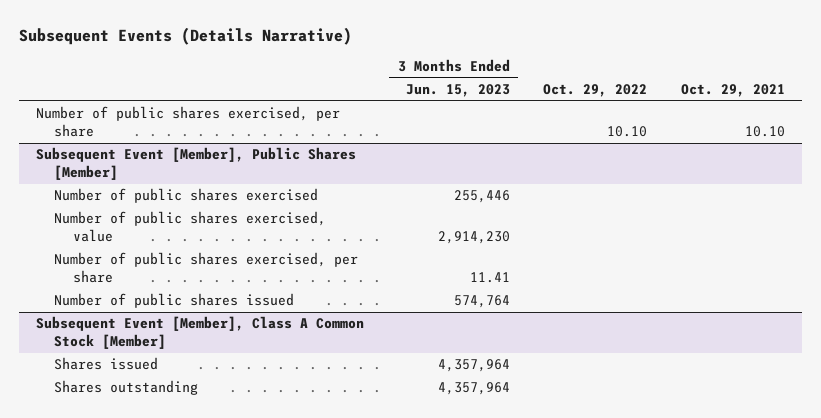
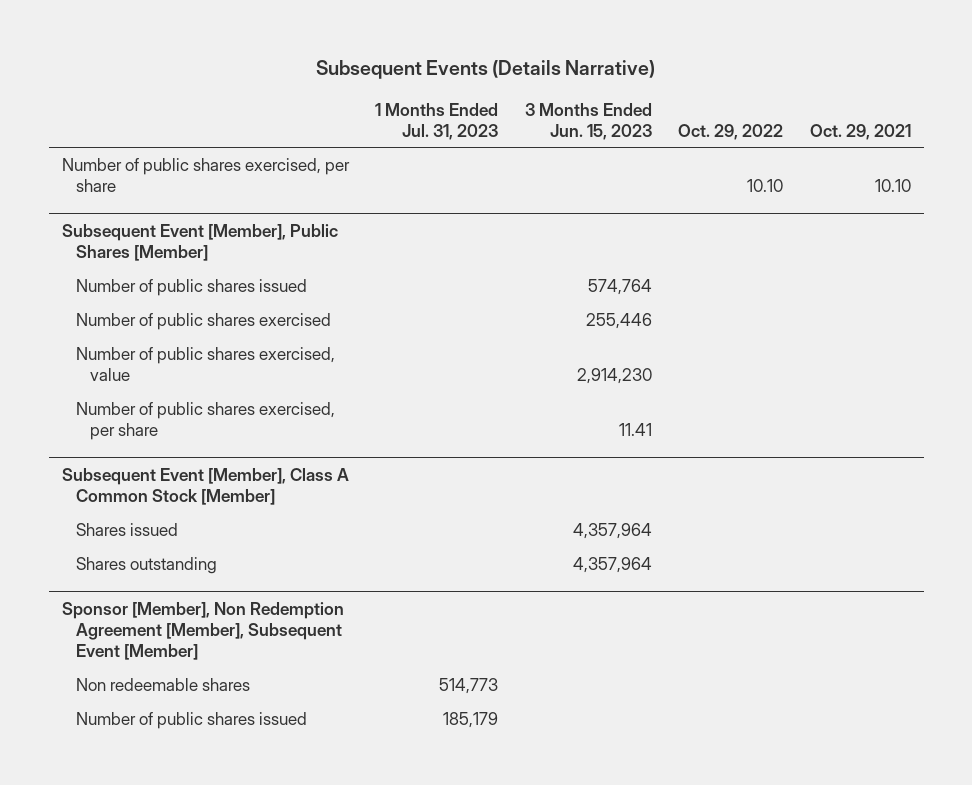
none -> [375,102,499,140] 1 Months Ended Jul. 31, 2023
[54,293,295,309] Number of public shares issued -> [75,279,307,297] Number of public shares issued
none -> [61,601,344,661] Sponsor [Member], Non Redemption Agreement [Member], Subsequent Event [Member]
none -> [75,678,250,692] Non redeemable shares
none -> [75,712,307,730] Number of public shares issued

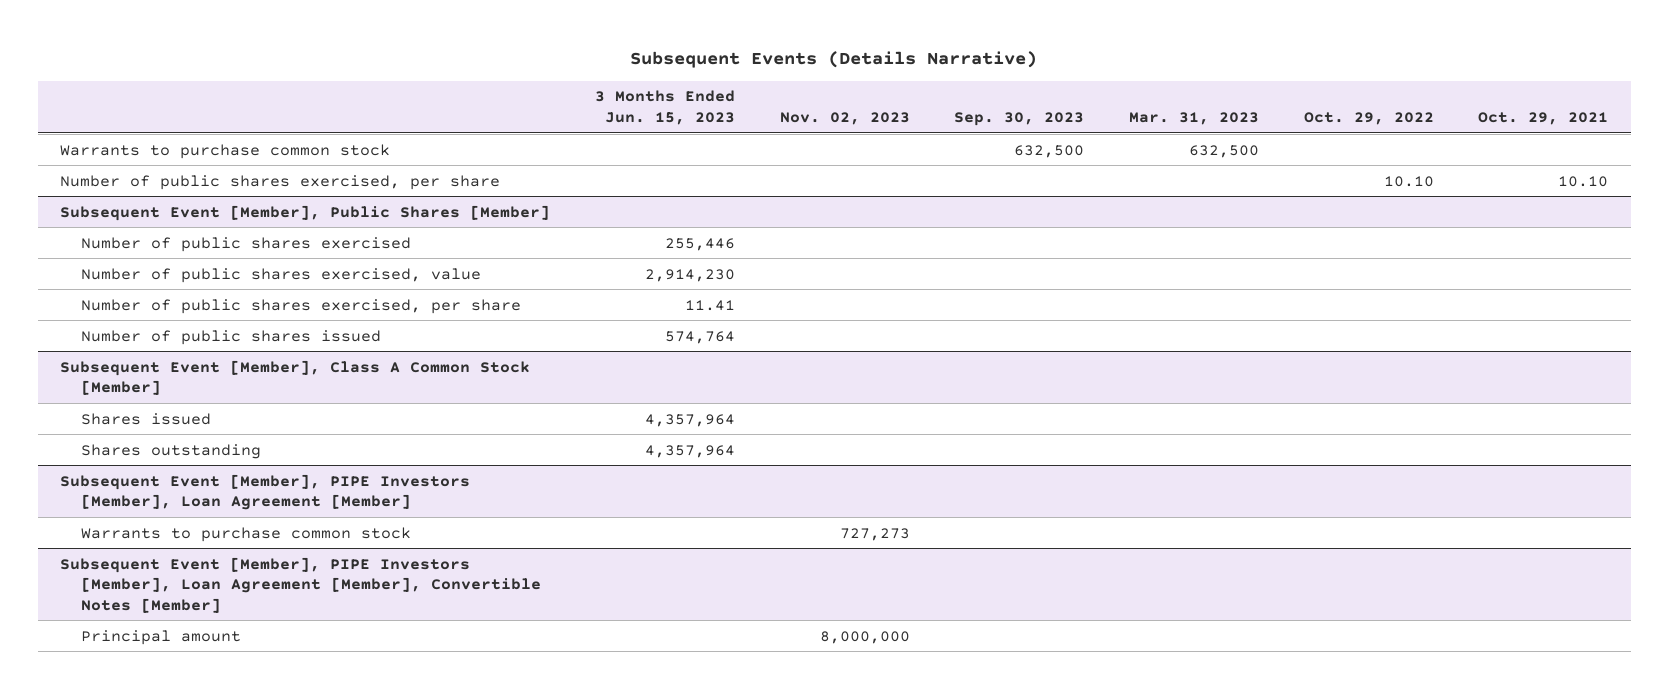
[375,102,499,140] 1 Months Ended Jul. 31, 2023 -> none
none -> [779,111,910,125] Nov. 02, 2023
none -> [954,111,1085,126] Sep. 30, 2023
none -> [1128,111,1259,125] Mar. 31, 2023
none -> [60,143,391,159] Warrants to purchase common stock
[75,279,307,297] Number of public shares issued -> [80,329,381,345] Number of public shares issued
[61,601,344,661] Sponsor [Member], Non Redemption Agreement [Member], Subsequent Event [Member] -> none
[75,678,250,692] Non redeemable shares -> none
[75,712,307,730] Number of public shares issued -> none
none -> [60,473,471,511] Subsequent Event [Member], PIPE Investors [Member], Loan Agreement [Member]
none -> [80,526,411,542] Warrants to purchase common stock
none -> [60,556,541,613] Subsequent Event [Member], PIPE Investors [Member], Loan Agreement [Member], Convertible Notes [Member]
none -> [80,629,241,645] Principal amount

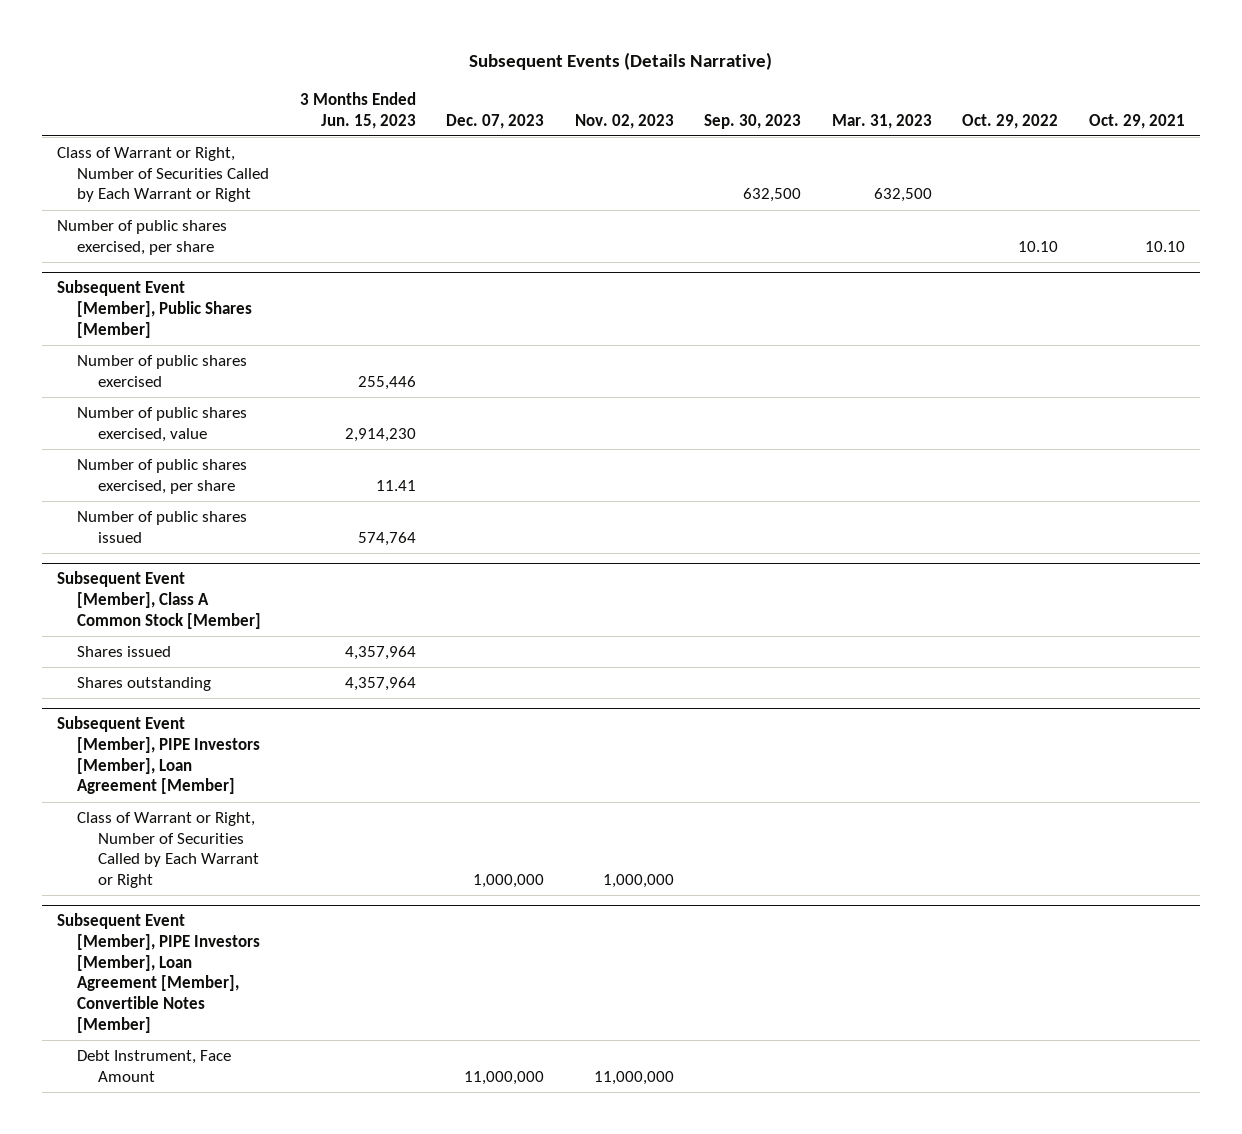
none -> [446,113,545,129] Dec. 07, 2023
[60,143,391,159] Warrants to purchase common stock -> [57,147,270,203] Class of Warrant or Right, Number of Securities Called by Each Warrant or Right
[80,526,411,542] Warrants to purchase common stock -> none
none -> [77,812,259,888] Class of Warrant or Right, Number of Securities Called by Each Warrant or Right
[80,629,241,645] Principal amount -> [77,1050,232,1082] Debt Instrument, Face Amount
[819,630,910,644] 8,000,000 -> [593,1070,674,1085] 11,000,000

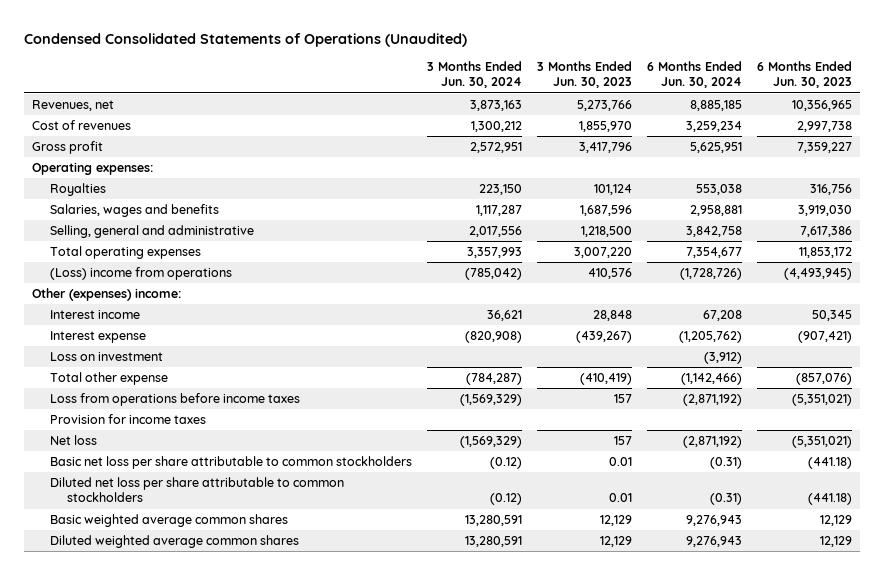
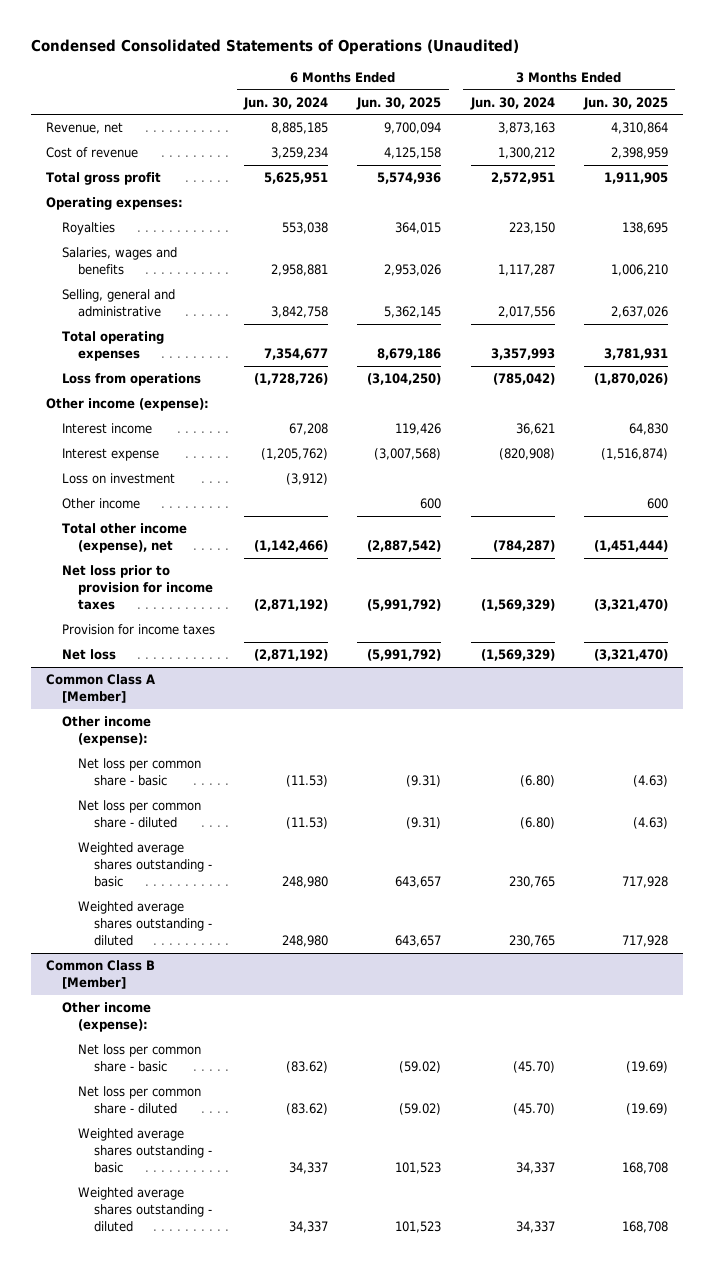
[537,61,633,89] 3 Months Ended Jun. 30, 2023 -> none
[757,61,853,89] 6 Months Ended Jun. 30, 2023 -> none
none -> [356,96,442,110] Jun. 30, 2025
none -> [583,96,669,110] Jun. 30, 2025
[32,100,115,112] Revenues, net -> [45,122,123,135] Revenue, net
[32,120,132,131] Cost of revenues -> [45,147,138,159] Cost of revenue
[32,141,104,155] Gross profit -> [45,172,161,186] Total gross profit
[49,267,232,281] (Loss) income from operations -> [61,373,201,387] Loss from operations
[32,288,182,302] Other (expenses) income: -> [45,398,209,412] Other income (expense):
none -> [61,498,140,510] Other income
[49,372,168,386] Total other expense -> [61,523,187,554] Total other income (expense), net
[49,393,300,407] Loss from operations before income taxes -> [61,565,213,610] Net loss prior to provision for income taxes
none -> [45,674,155,704] Common Class A [Member]
none -> [61,716,151,747] Other income (expense):
[49,456,412,470] Basic net loss per share attributable to common stockholders -> [77,758,201,787] Net loss per common share - basic
[489,457,522,470] (0.12) -> [519,775,555,788] (6.80)
[710,457,743,470] (0.31) -> [286,775,329,788] (11.53)
[49,477,344,503] Diluted net loss per share attributable to common stockholders -> [77,800,201,829] Net loss per common share - diluted
[489,493,522,506] (0.12) -> [519,817,555,830] (6.80)
[710,493,743,506] (0.31) -> [286,817,329,830] (11.53)
[49,514,288,528] Basic weighted average common shares -> [77,842,212,887] Weighted average shares outstanding - basic
[464,515,522,527] 13,280,591 -> [508,875,555,888] 230,765
[686,515,743,527] 9,276,943 -> [282,875,329,888] 248,980
[49,535,299,549] Diluted weighted average common shares -> [77,901,212,946] Weighted average shares outstanding - diluted
[464,536,522,548] 13,280,591 -> [508,934,555,947] 230,765
[686,536,743,548] 9,276,943 -> [282,934,329,947] 248,980
none -> [45,960,155,990] Common Class B [Member]
none -> [61,1002,151,1033] Other income (expense):
none -> [77,1044,201,1073] Net loss per common share - basic
none -> [77,1086,201,1115] Net loss per common share - diluted
none -> [77,1128,212,1173] Weighted average shares outstanding - basic
none -> [77,1187,212,1232] Weighted average shares outstanding - diluted

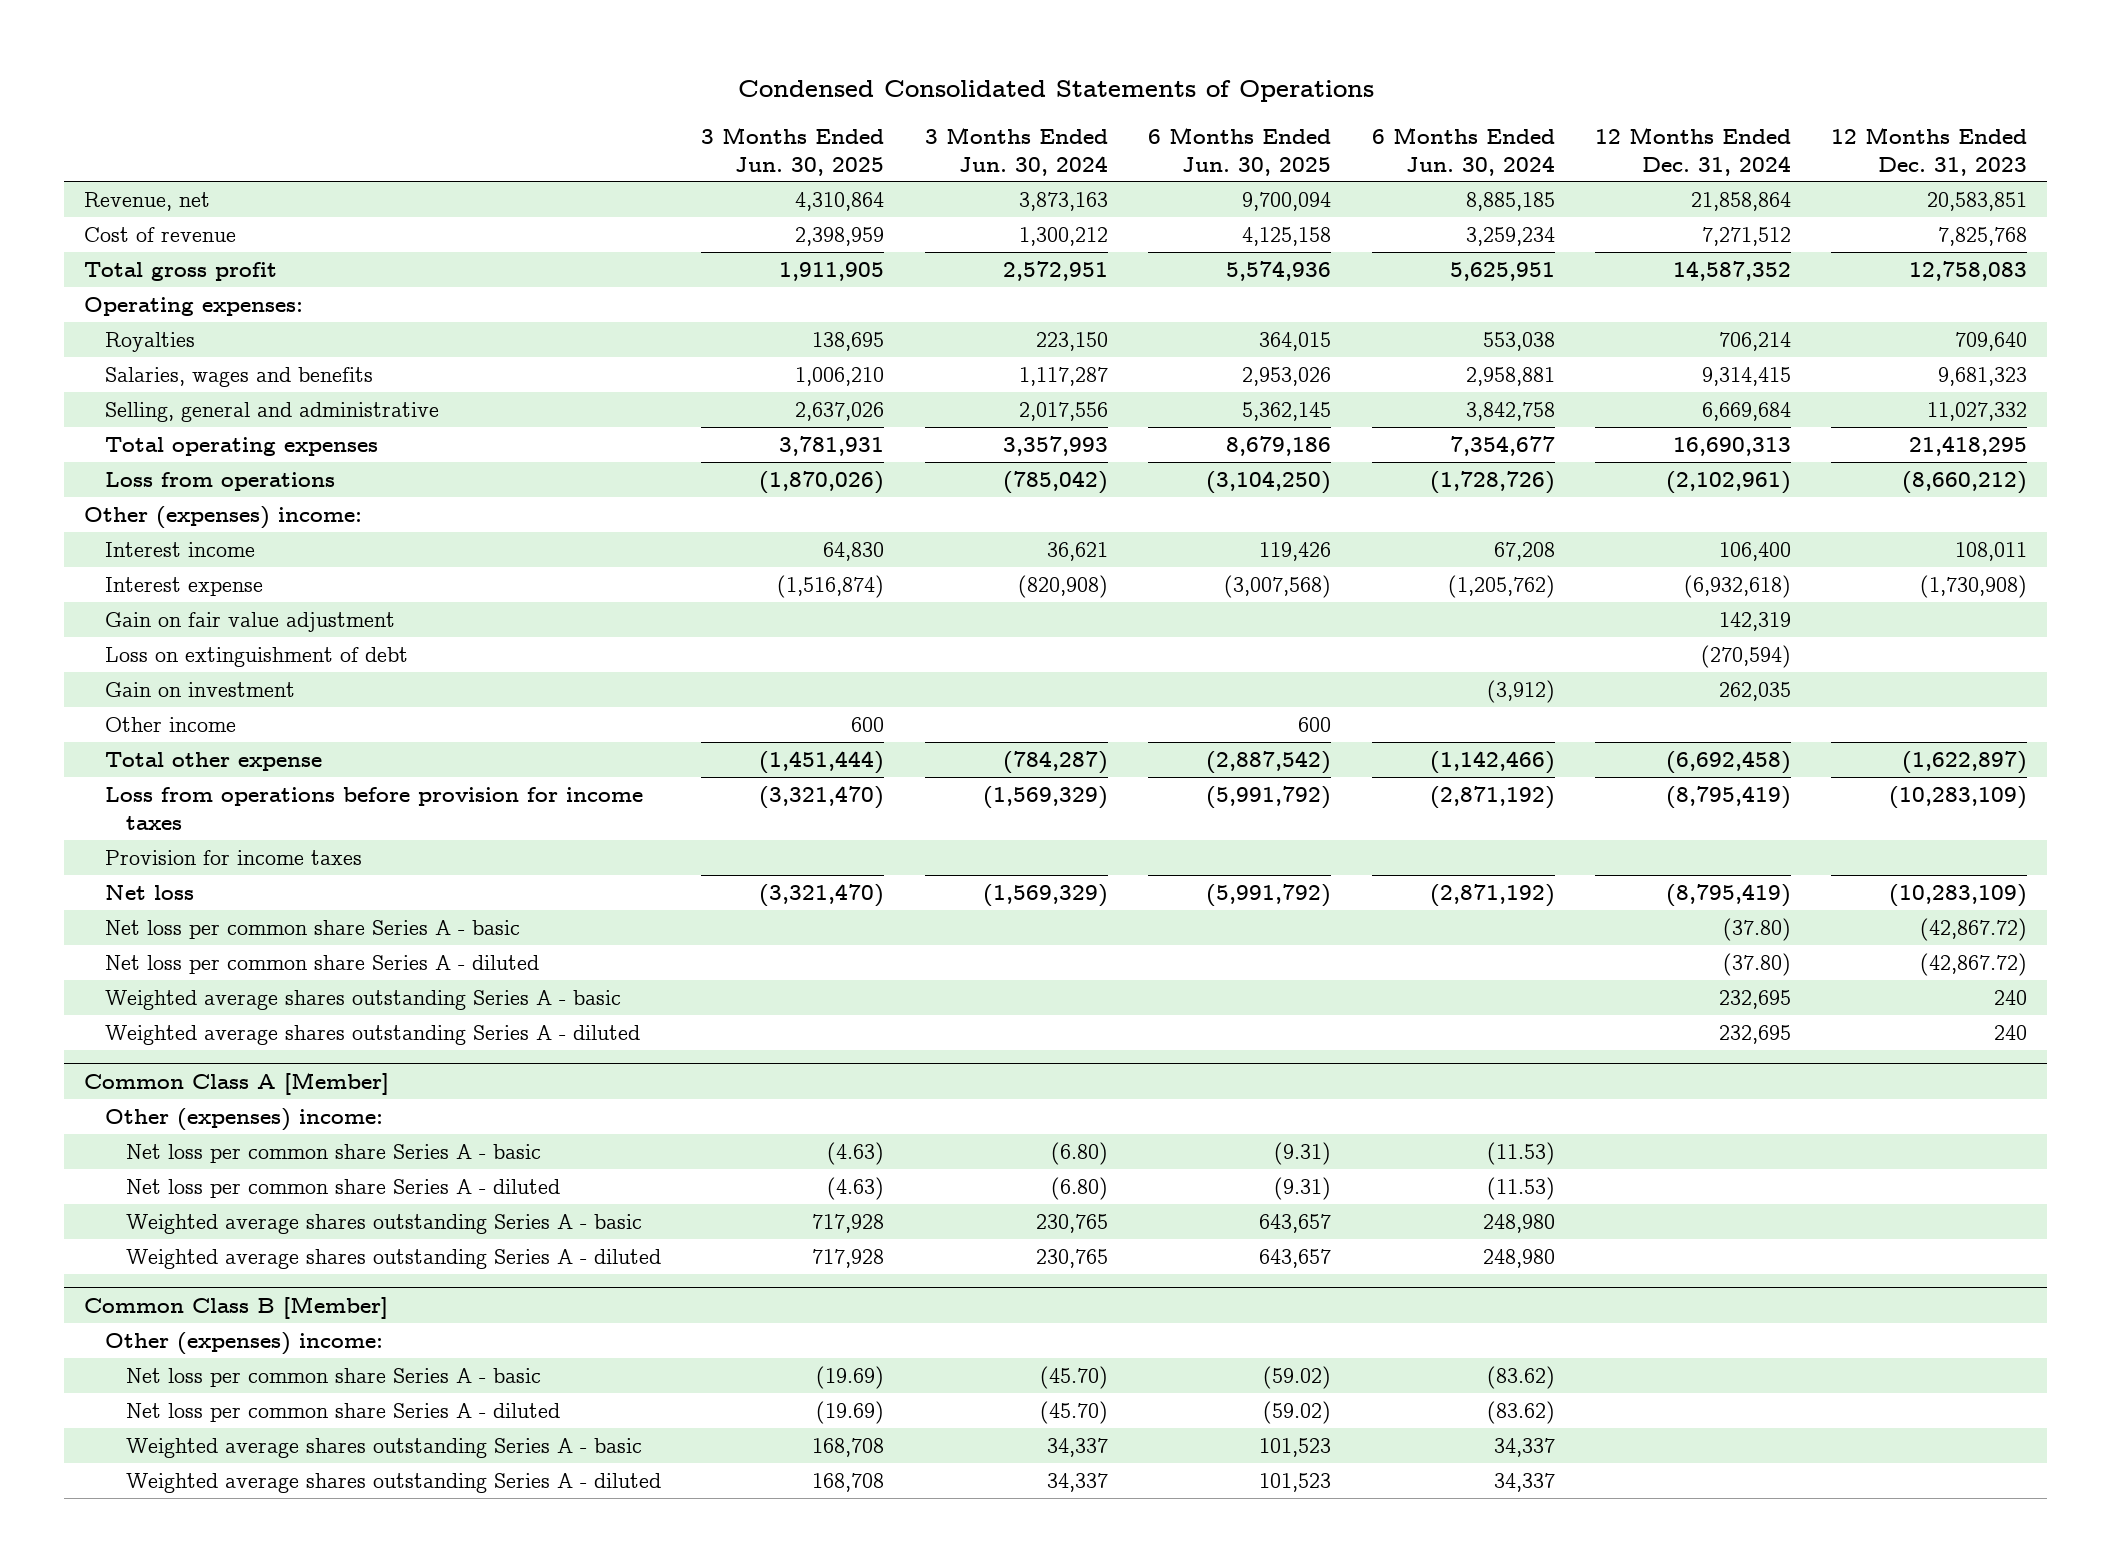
[31,39,520,56] Condensed Consolidated Statements of Operations (Unaudited) -> [737,80,1374,103] Condensed Consolidated Statements of Operations
none -> [1594,126,1791,176] 12 Months Ended Dec. 31, 2024
none -> [1831,126,2028,176] 12 Months Ended Dec. 31, 2023
[45,398,209,412] Other income (expense): -> [83,505,362,529] Other (expenses) income:
none -> [105,611,396,632] Gain on fair value adjustment
none -> [105,646,409,667] Loss on extinguishment of debt
[61,473,175,485] Loss on investment -> [105,681,296,697] Gain on investment
[61,523,187,554] Total other income (expense), net -> [105,751,323,771] Total other expense
[61,565,213,610] Net loss prior to provision for income taxes -> [105,786,644,830] Loss from operations before provision for income taxes
none -> [105,919,521,939] Net loss per common share Series A - basic
none -> [105,954,540,974] Net loss per common share Series A - diluted
none -> [105,989,622,1010] Weighted average shares outstanding Series A - basic
none -> [105,1024,641,1045] Weighted average shares outstanding Series A - diluted
[61,716,151,747] Other income (expense): -> [105,1107,384,1131] Other (expenses) income:
[77,758,201,787] Net loss per common share - basic -> [126,1143,542,1163] Net loss per common share Series A - basic
[77,800,201,829] Net loss per common share - diluted -> [126,1178,561,1198] Net loss per common share Series A - diluted
[77,842,212,887] Weighted average shares outstanding - basic -> [126,1213,643,1234] Weighted average shares outstanding Series A - basic
[77,901,212,946] Weighted average shares outstanding - diluted -> [126,1248,662,1269] Weighted average shares outstanding Series A - diluted
[61,1002,151,1033] Other income (expense): -> [105,1331,384,1355] Other (expenses) income:
[77,1044,201,1073] Net loss per common share - basic -> [126,1367,542,1387] Net loss per common share Series A - basic
[77,1086,201,1115] Net loss per common share - diluted -> [126,1402,561,1422] Net loss per common share Series A - diluted
[77,1128,212,1173] Weighted average shares outstanding - basic -> [126,1437,643,1458] Weighted average shares outstanding Series A - basic
[77,1187,212,1232] Weighted average shares outstanding - diluted -> [126,1472,662,1493] Weighted average shares outstanding Series A - diluted

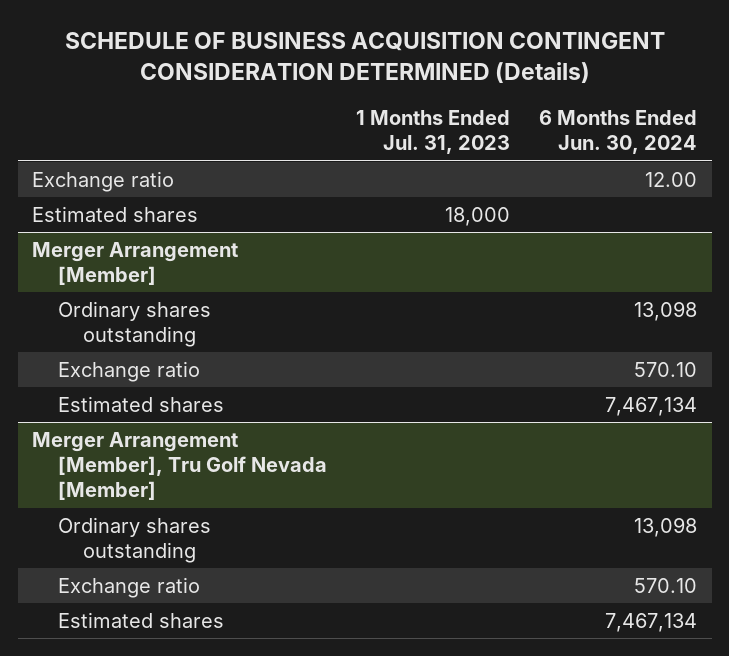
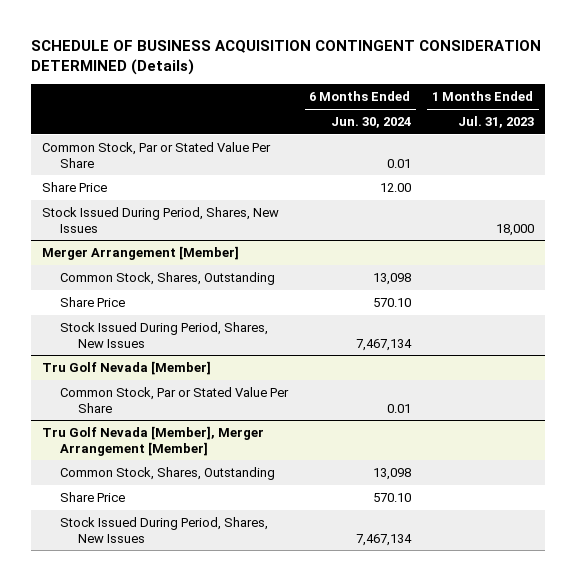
none -> [42,141,272,168] Common Stock, Par or Stated Value Per Share
[32,171,175,193] Exchange ratio -> [42,181,108,192] Share Price
[32,206,199,223] Estimated shares -> [42,206,280,233] Stock Issued During Period, Shares, New Issues
[57,301,211,348] Ordinary shares outstanding -> [60,271,276,285] Common Stock, Shares, Outstanding
[57,361,200,383] Exchange ratio -> [60,296,126,307] Share Price
[57,396,224,413] Estimated shares -> [60,321,269,348] Stock Issued During Period, Shares, New Issues
none -> [42,360,212,375] Tru Golf Nevada [Member]
none -> [60,386,290,413] Common Stock, Par or Stated Value Per Share
[32,432,327,501] Merger Arrangement [Member], Tru Golf Nevada [Member] -> [42,425,265,456] Tru Golf Nevada [Member], Merger Arrangement [Member]
[57,517,211,564] Ordinary shares outstanding -> [60,466,276,480] Common Stock, Shares, Outstanding
[57,577,200,599] Exchange ratio -> [60,491,126,502] Share Price
[57,612,224,629] Estimated shares -> [60,516,269,543] Stock Issued During Period, Shares, New Issues

